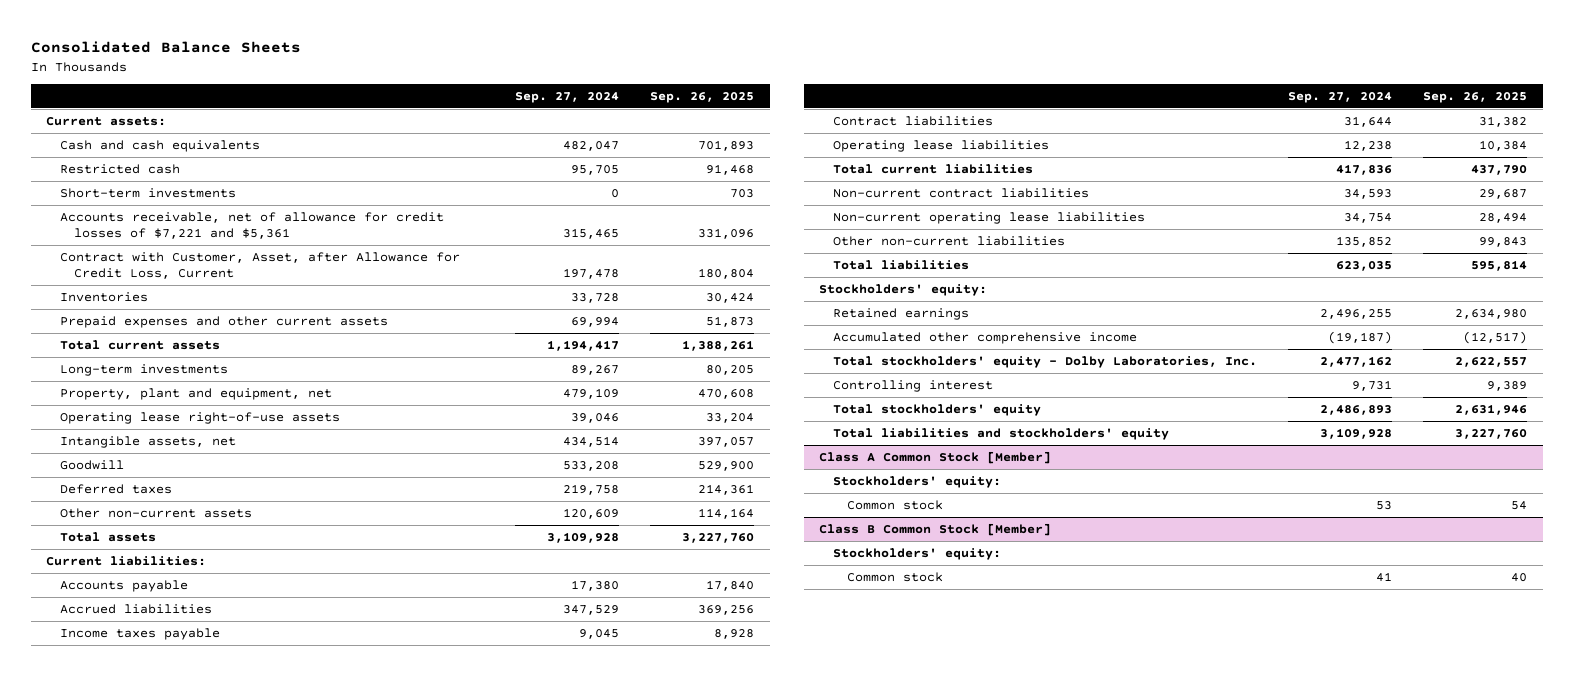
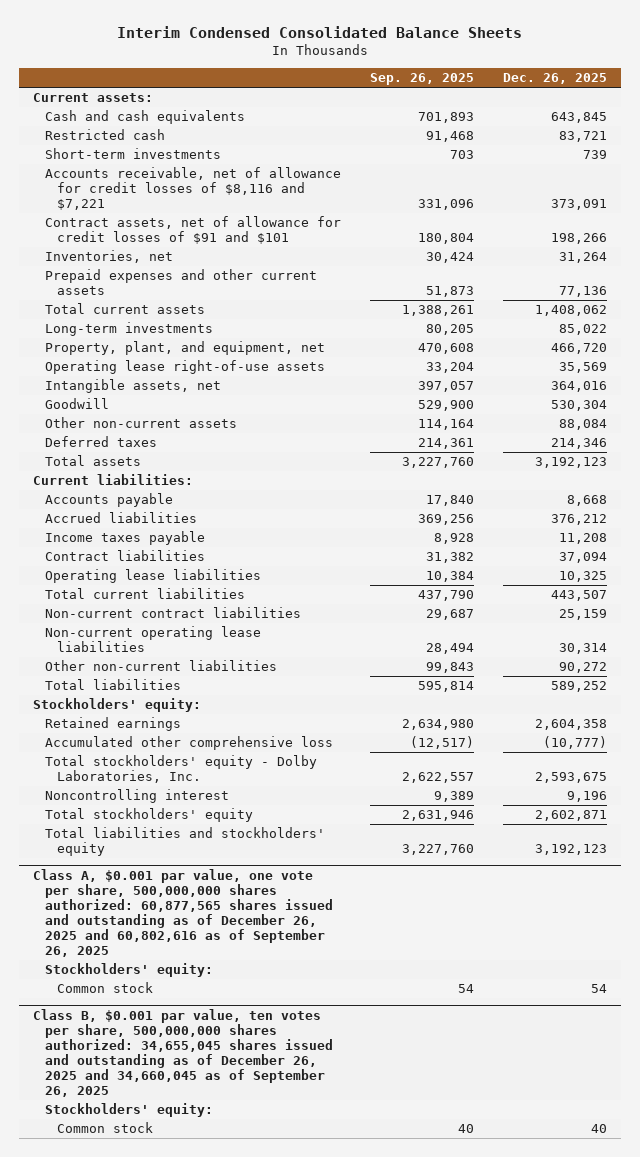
[30,41,301,54] Consolidated Balance Sheets -> [116,26,522,39] Interim Condensed Consolidated Balance Sheets
[514,92,619,104] Sep. 27, 2024 -> none
none -> [502,73,607,85] Dec. 26, 2025
[59,211,444,240] Accounts receivable, net of allowance for credit losses of $7,221 and $5,361 -> [45,167,342,211] Accounts receivable, net of allowance for credit losses of $8,116 and $7,221
[59,251,460,280] Contract with Customer, Asset, after Allowance for Credit Loss, Current -> [45,216,342,245] Contract assets, net of allowance for credit losses of $91 and $101
[59,291,148,302] Inventories -> [45,250,174,264] Inventories, net
[59,387,332,400] Property, plant and equipment, net -> [45,341,326,356] Property, plant, and equipment, net
[59,483,172,494] Deferred taxes -> [45,436,158,448] Deferred taxes
[833,331,1138,344] Accumulated other comprehensive income -> [45,736,334,751] Accumulated other comprehensive loss
[833,379,994,392] Controlling interest -> [45,789,230,804] Noncontrolling interest
[819,450,1052,464] Class A Common Stock [Member] -> [32,868,334,957] Class A, $0.001 par value, one vote per share, 500,000,000 shares authorized: 60,877,565 shares issued and outstanding as of December 26, 2025 and 60,802,616 as of September 26, 2025
[819,522,1052,536] Class B Common Stock [Member] -> [32,1008,334,1097] Class B, $0.001 par value, ten votes per share, 500,000,000 shares authorized: 34,655,045 shares issued and outstanding as of December 26, 2025 and 34,660,045 as of September 26, 2025

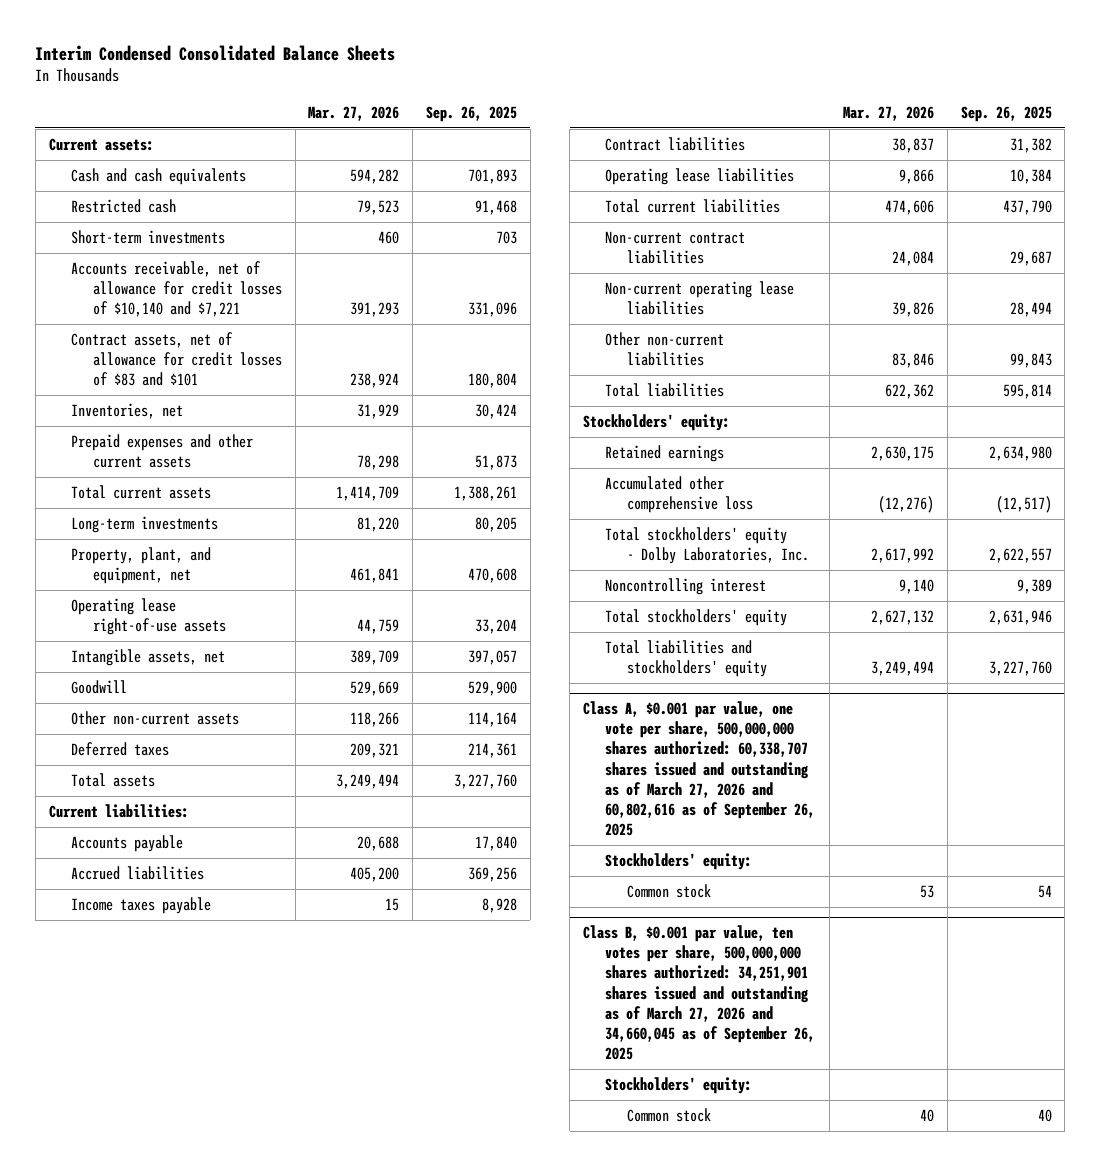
[502,73,607,85] Dec. 26, 2025 -> none
none -> [308,106,400,122] Mar. 27, 2026
[45,167,342,211] Accounts receivable, net of allowance for credit losses of $8,116 and $7,221 -> [70,260,282,318] Accounts receivable, net of allowance for credit losses of $10,140 and $7,221
[45,216,342,245] Contract assets, net of allowance for credit losses of $91 and $101 -> [70,331,282,387] Contract assets, net of allowance for credit losses of $83 and $101
[32,868,334,957] Class A, $0.001 par value, one vote per share, 500,000,000 shares authorized: 60,877,565 shares issued and outstanding as of December 26, 2025 and 60,802,616 as of September 26, 2025 -> [583,700,816,837] Class A, $0.001 par value, one vote per share, 500,000,000 shares authorized: 60,338,707 shares issued and outstanding as of March 27, 2026 and 60,802,616 as of September 26, 2025
[32,1008,334,1097] Class B, $0.001 par value, ten votes per share, 500,000,000 shares authorized: 34,655,045 shares issued and outstanding as of December 26, 2025 and 34,660,045 as of September 26, 2025 -> [583,924,816,1061] Class B, $0.001 par value, ten votes per share, 500,000,000 shares authorized: 34,251,901 shares issued and outstanding as of March 27, 2026 and 34,660,045 as of September 26, 2025

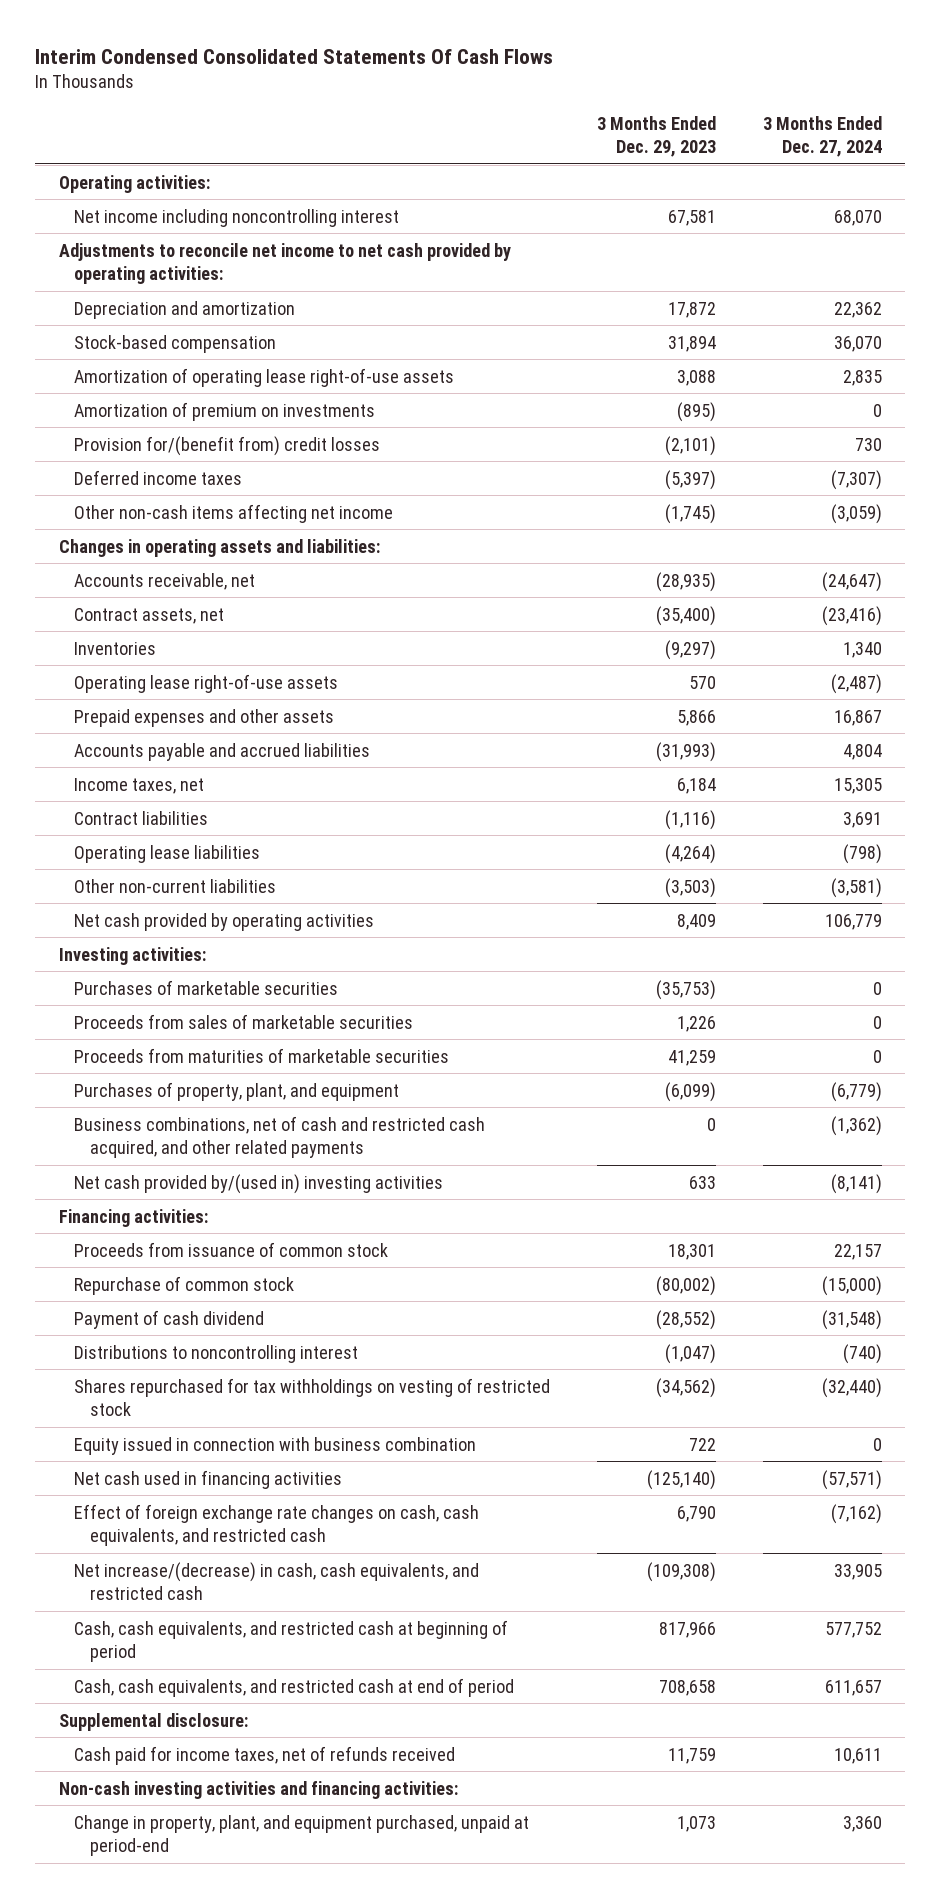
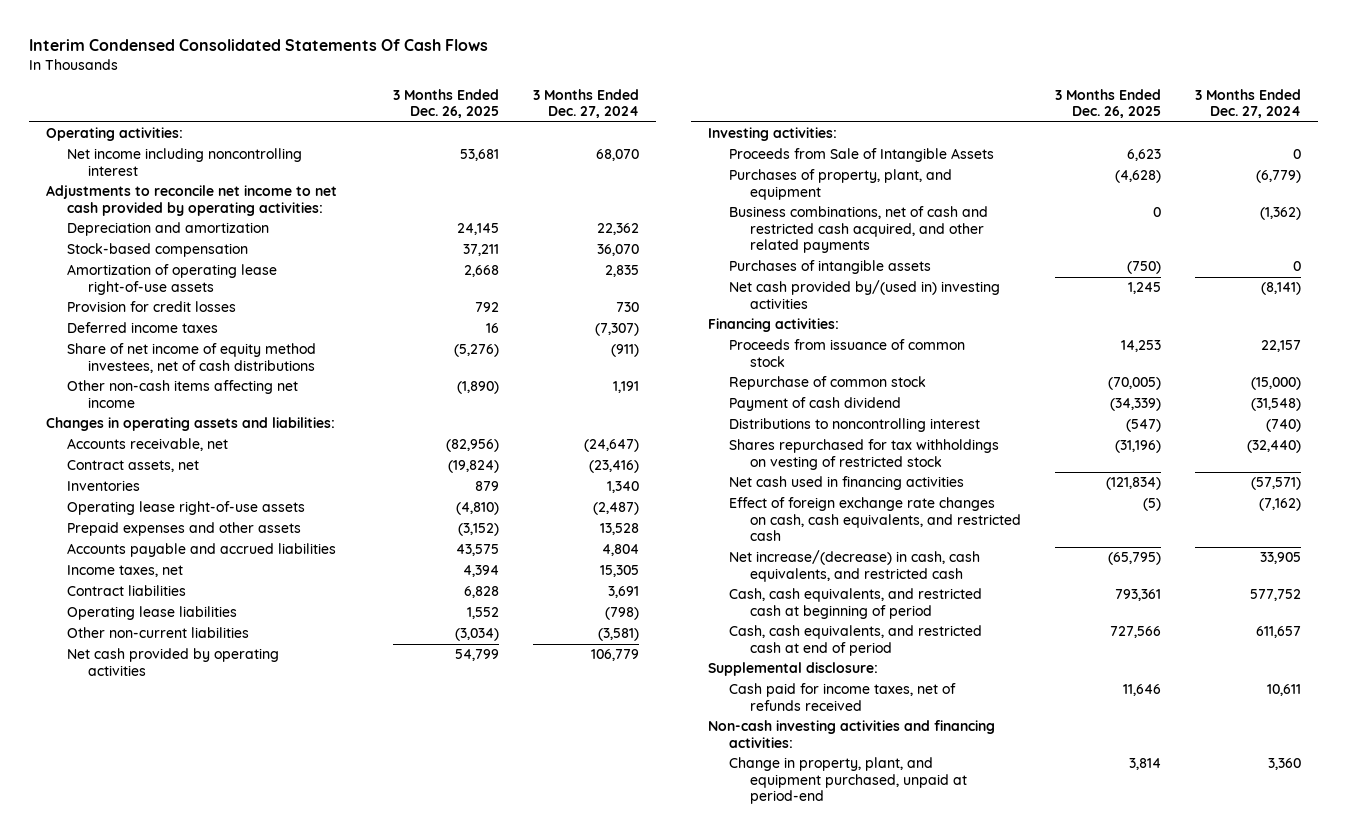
[596,115,716,158] 3 Months Ended Dec. 29, 2023 -> none
none -> [393,88,500,119] 3 Months Ended Dec. 26, 2025
[74,401,376,421] Amortization of premium on investments -> none
[74,435,381,456] Provision for/(benefit from) credit losses -> [67,301,237,313] Provision for credit losses
none -> [67,343,317,373] Share of net income of equity method investees, net of cash distributions
[830,503,882,524] (3,059) -> [613,381,640,394] 1,191
[833,709,882,726] 16,867 -> [600,523,640,536] 13,528
[74,979,339,995] Purchases of marketable securities -> none
[74,1013,414,1029] Proceeds from sales of marketable securities -> none
[74,1047,450,1063] Proceeds from maturities of marketable securities -> none
none -> [729,148,995,163] Proceeds from Sale of Intangible Assets
none -> [729,260,932,275] Purchases of intangible assets
[74,1436,477,1455] Equity issued in connection with business combination -> none

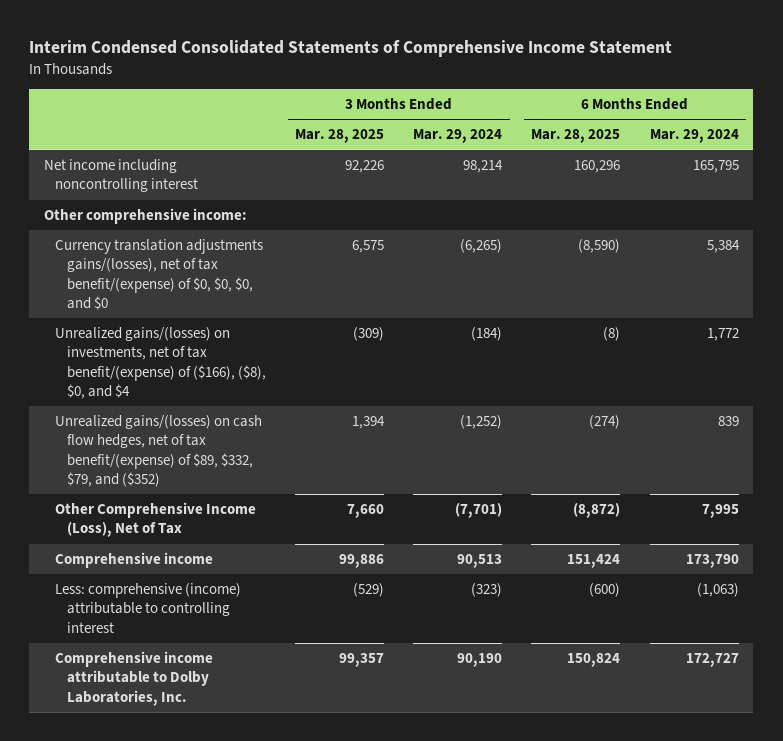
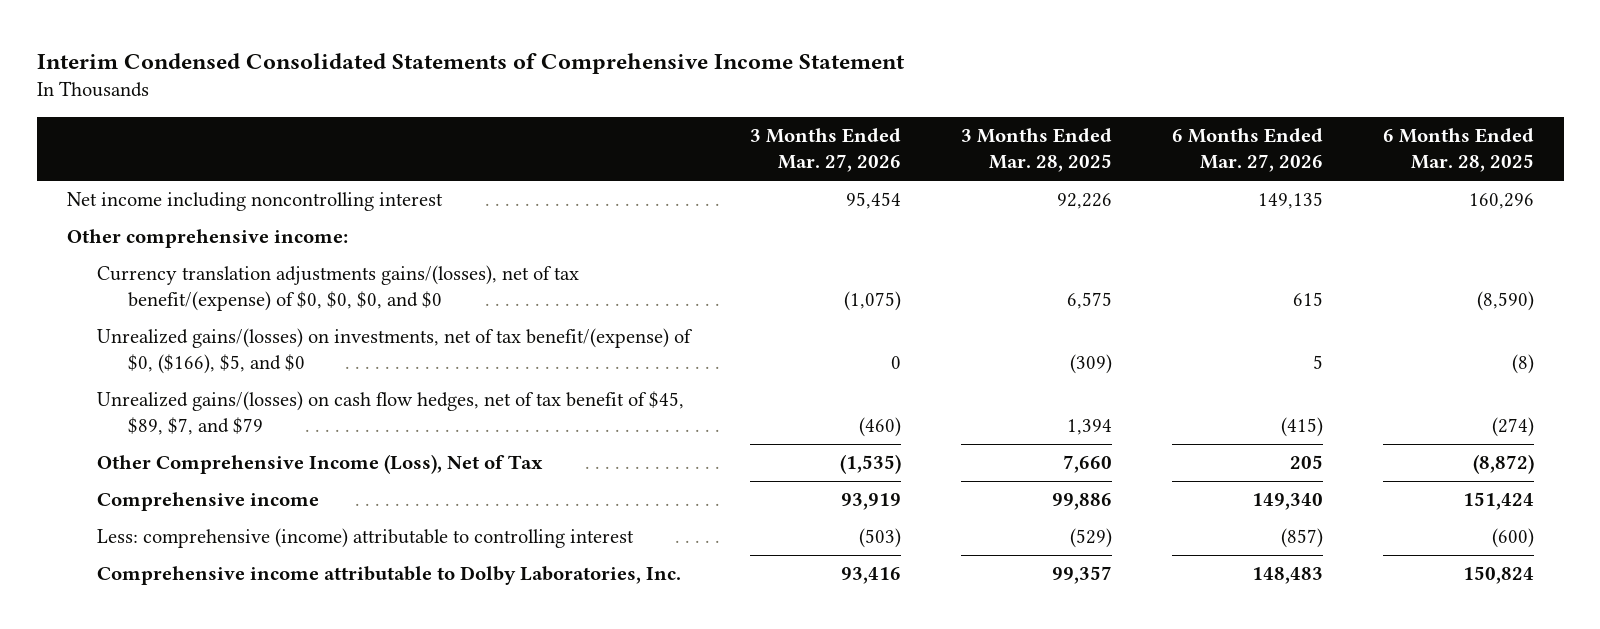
[413,129,503,144] Mar. 29, 2024 -> none
[649,129,739,144] Mar. 29, 2024 -> none
none -> [750,128,902,173] 3 Months Ended Mar. 27, 2026
none -> [1171,128,1323,173] 6 Months Ended Mar. 27, 2026
[55,327,266,400] Unrealized gains/(losses) on investments, net of tax benefit/(expense) of ($166), ($8), $0, and $4 -> [97,328,694,375] Unrealized gains/(losses) on investments, net of tax benefit/(expense) of $0, ($166), $5, and $0
[55,415,263,488] Unrealized gains/(losses) on cash flow hedges, net of tax benefit/(expense) of $89, $332, $79, and ($352) -> [97,391,685,436] Unrealized gains/(losses) on cash flow hedges, net of tax benefit of $45, $89, $7, and $79

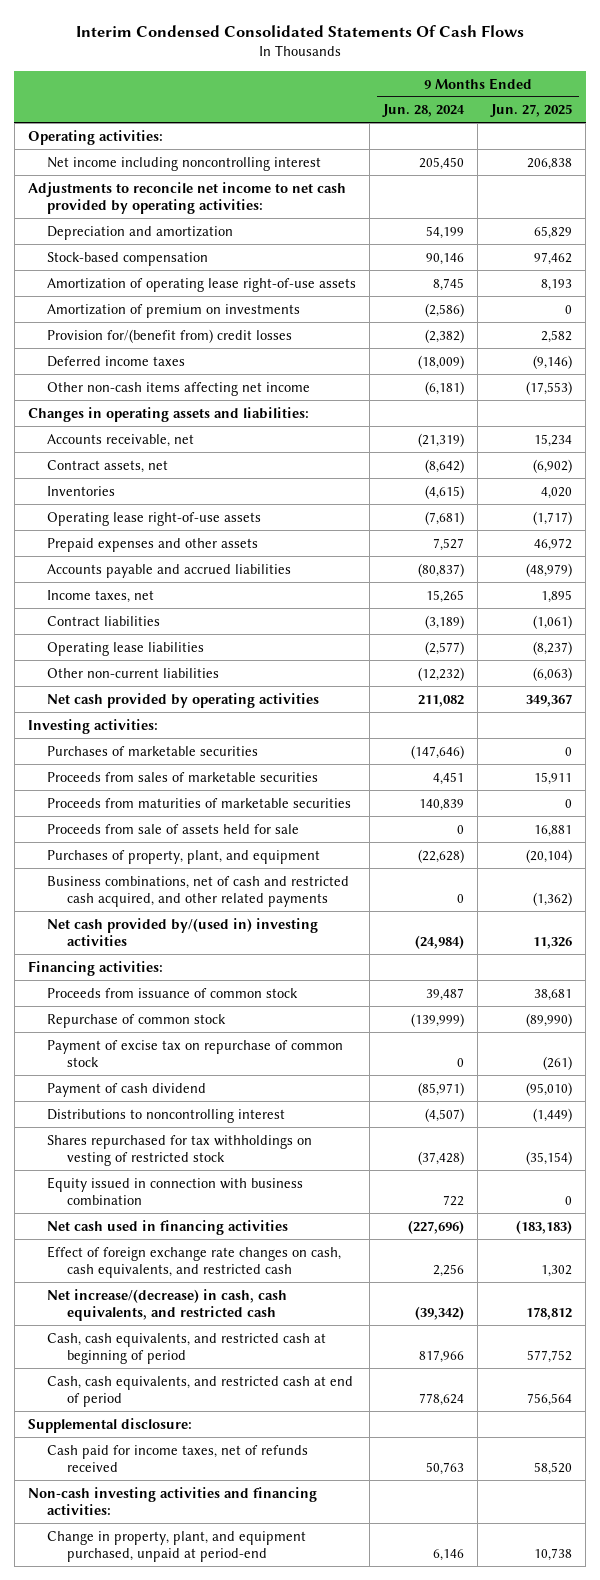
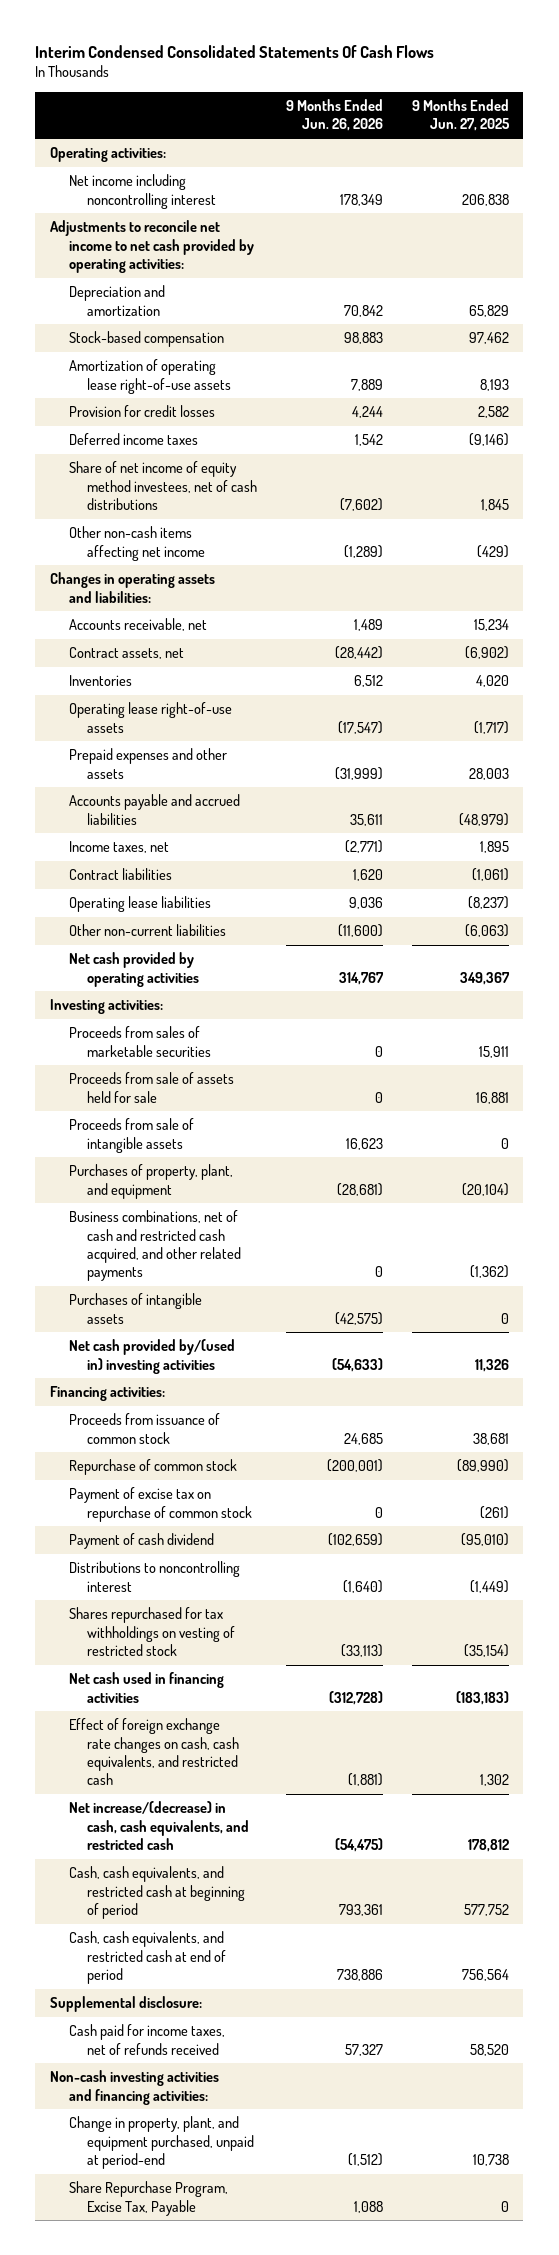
[382,104,466,118] Jun. 28, 2024 -> none
none -> [285,99,383,132] 9 Months Ended Jun. 26, 2026
[47,303,301,318] Amortization of premium on investments -> none
[47,328,293,343] Provision for/(benefit from) credit losses -> [68,405,215,418] Provision for credit losses
none -> [68,461,258,510] Share of net income of equity method investees, net of cash distributions
[526,380,573,395] (17,553) -> [476,544,509,558] (429)
[534,537,573,551] 46,972 -> [468,767,509,780] 28,003
[47,745,259,756] Purchases of marketable securities -> none
[47,797,352,808] Proceeds from maturities of marketable securities -> none
none -> [68,1118,194,1153] Proceeds from sale of intangible assets
none -> [68,1293,202,1324] Purchases of intangible assets
[47,1176,304,1206] Equity issued in connection with business combination -> none
none -> [68,2181,228,2216] Share Repurchase Program, Excise Tax, Payable

